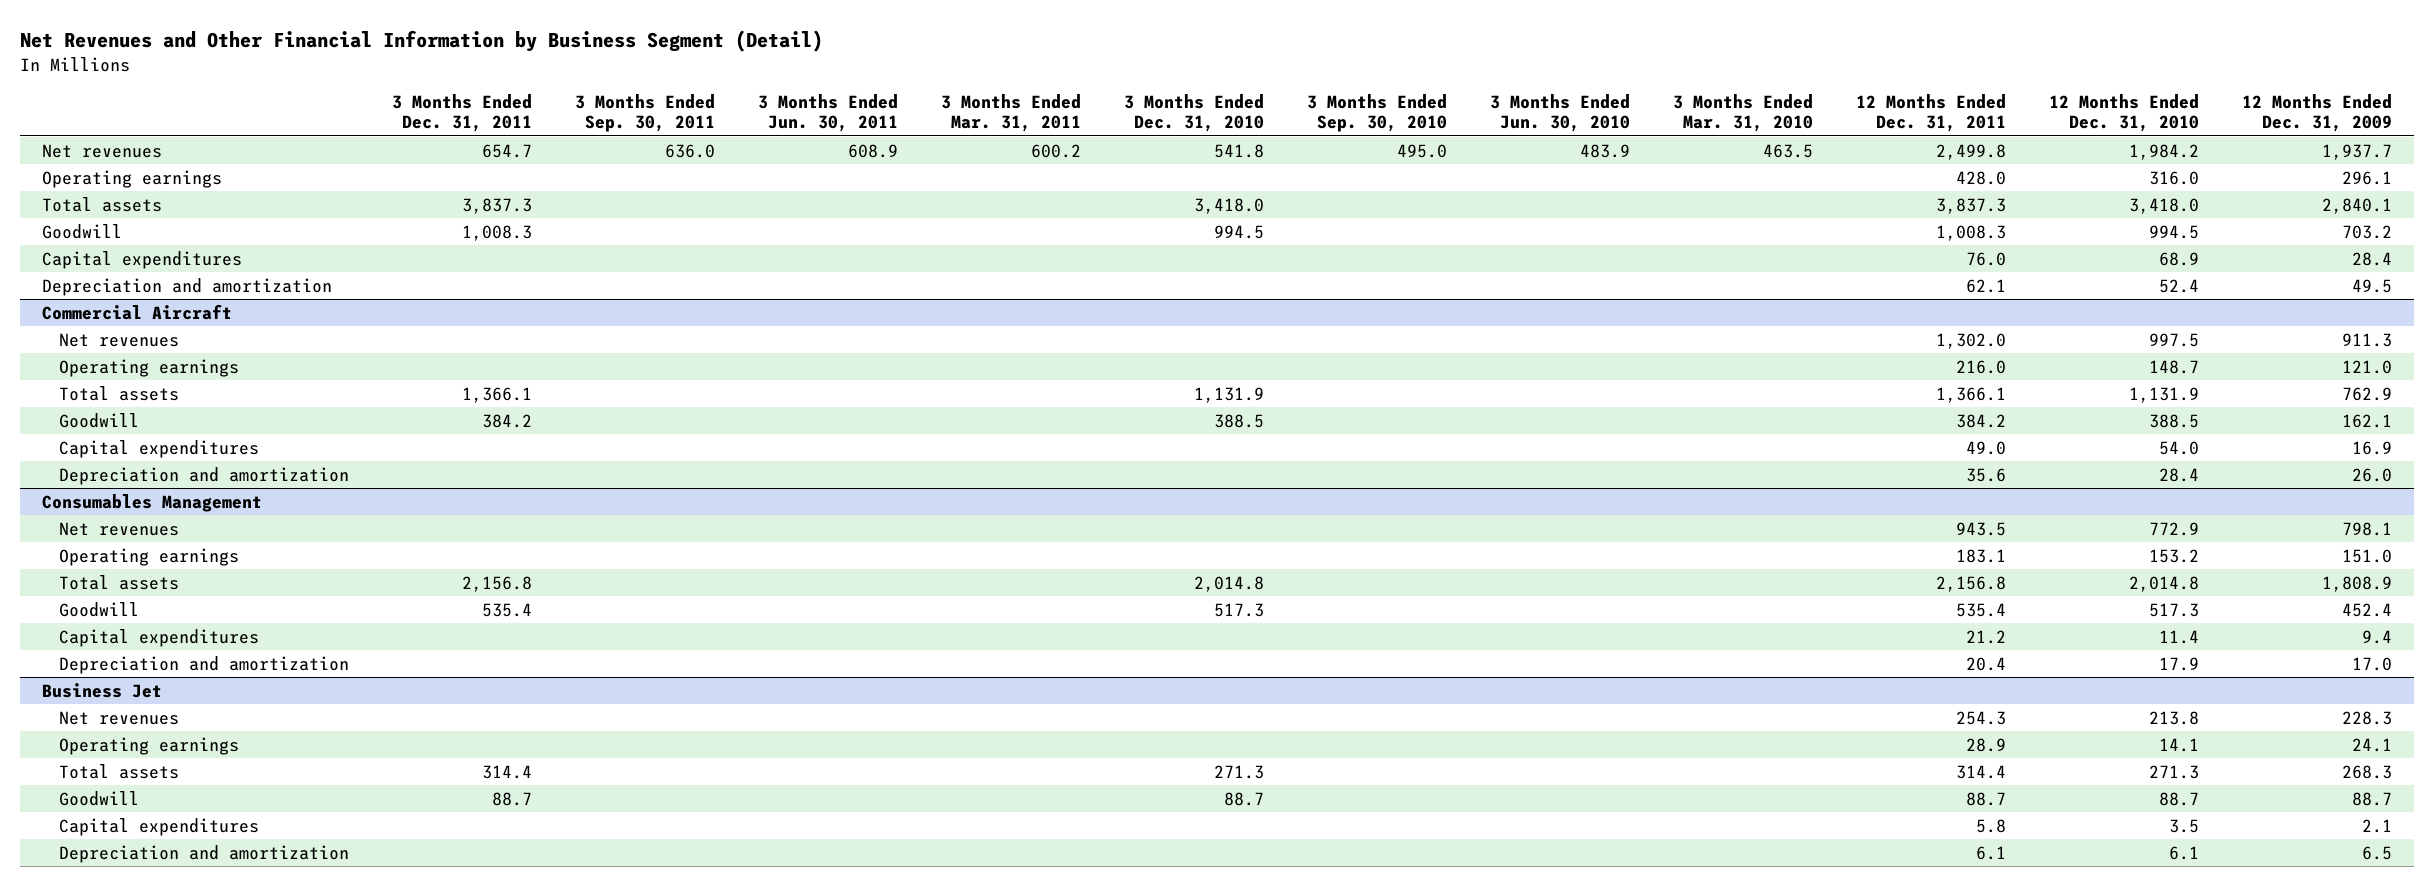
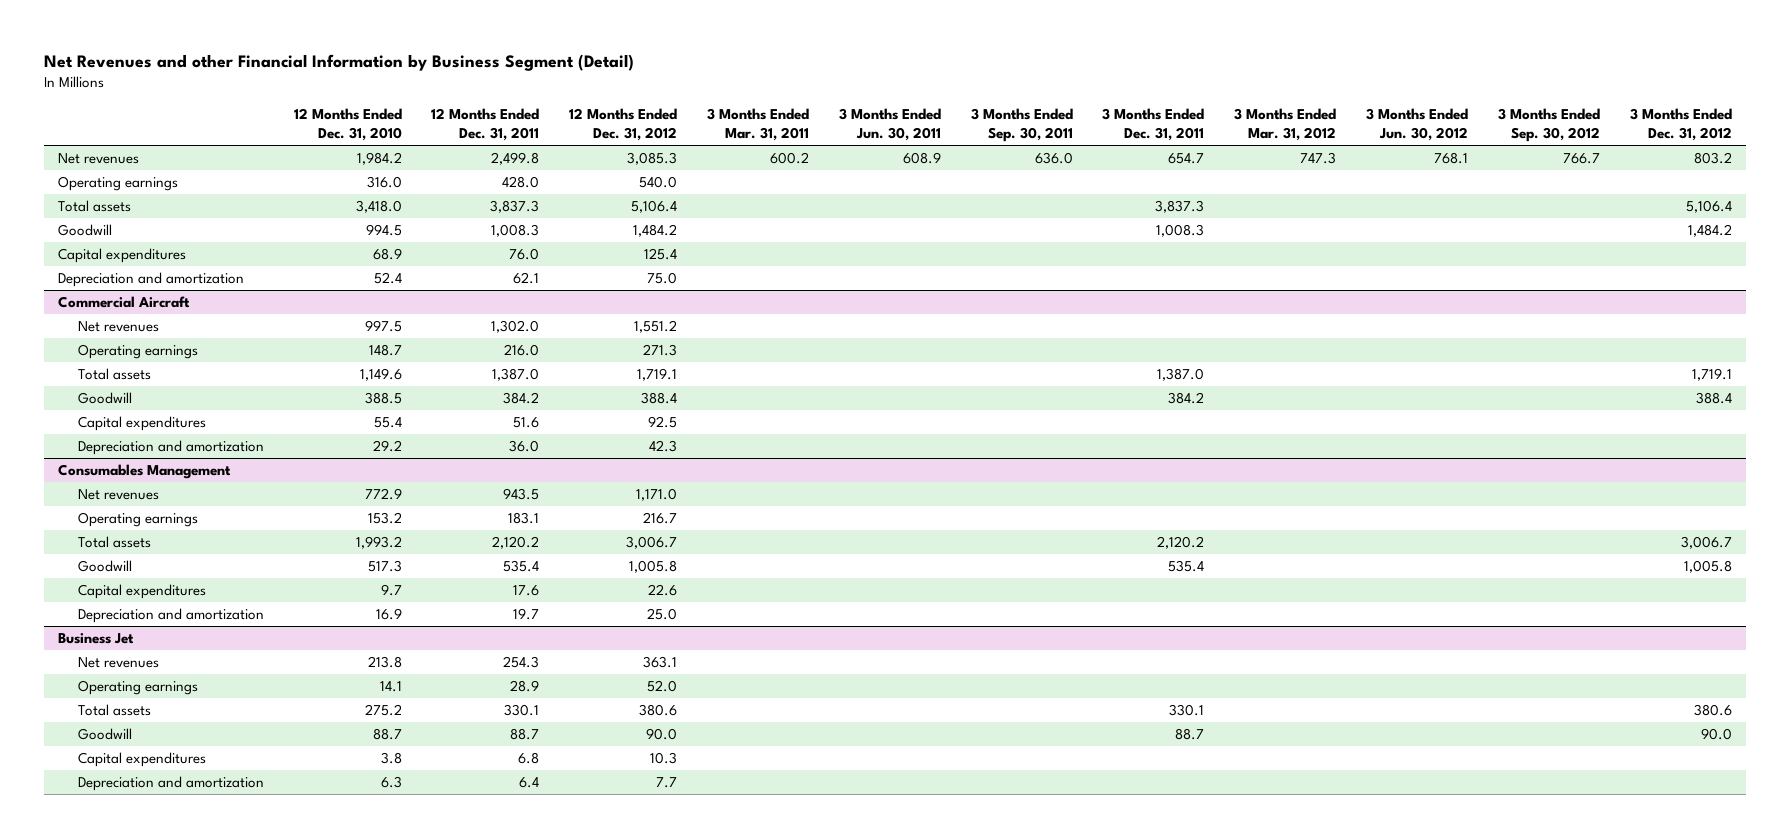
[20,30,824,53] Net Revenues and Other Financial Information by Business Segment (Detail) -> [43,53,634,71] Net Revenues and other Financial Information by Business Segment (Detail)
[1124,94,1265,133] 3 Months Ended Dec. 31, 2010 -> none
[1307,94,1448,133] 3 Months Ended Sep. 30, 2010 -> none
[1490,94,1631,133] 3 Months Ended Jun. 30, 2010 -> none
[1673,94,1814,133] 3 Months Ended Mar. 31, 2010 -> none
[2242,94,2393,133] 12 Months Ended Dec. 31, 2009 -> none
none -> [569,108,678,142] 12 Months Ended Dec. 31, 2012
none -> [1234,108,1337,142] 3 Months Ended Mar. 31, 2012
none -> [1365,108,1468,142] 3 Months Ended Jun. 30, 2012
none -> [1497,108,1600,143] 3 Months Ended Sep. 30, 2012
none -> [1629,108,1732,142] 3 Months Ended Dec. 31, 2012
[462,386,533,403] 1,366.1 -> [1157,367,1205,381] 1,387.0
[1936,386,2007,403] 1,366.1 -> [492,367,540,381] 1,387.0
[2129,386,2200,403] 1,131.9 -> [359,367,402,381] 1,149.6
[1966,440,2007,455] 49.0 -> [513,416,540,428] 51.6
[2159,440,2200,455] 54.0 -> [373,416,402,428] 55.4
[1966,467,2007,482] 35.6 -> [509,439,540,452] 36.0
[2159,467,2200,482] 28.4 -> [372,439,402,452] 29.2
[462,575,533,592] 2,156.8 -> [1157,535,1205,549] 2,120.2
[1936,575,2007,592] 2,156.8 -> [492,535,540,549] 2,120.2
[2129,575,2200,592] 2,014.8 -> [355,535,402,549] 1,993.2
[1966,629,2007,644] 21.2 -> [513,584,540,596] 17.6
[2159,629,2200,644] 11.4 -> [380,583,402,596] 9.7
[1966,656,2007,671] 20.4 -> [513,607,540,620] 19.7
[2159,656,2200,671] 17.9 -> [375,607,402,620] 16.9
[482,764,533,779] 314.4 -> [1169,703,1205,716] 330.1
[1956,764,2007,779] 314.4 -> [504,703,540,716] 330.1
[2149,764,2200,779] 271.3 -> [364,703,402,716] 275.2
[1976,818,2007,833] 5.8 -> [518,751,540,764] 6.8
[2169,818,2200,833] 3.5 -> [380,751,402,764] 3.8
[1976,845,2007,860] 6.1 -> [519,776,540,788] 6.4
[2169,845,2200,860] 6.1 -> [380,775,402,788] 6.3

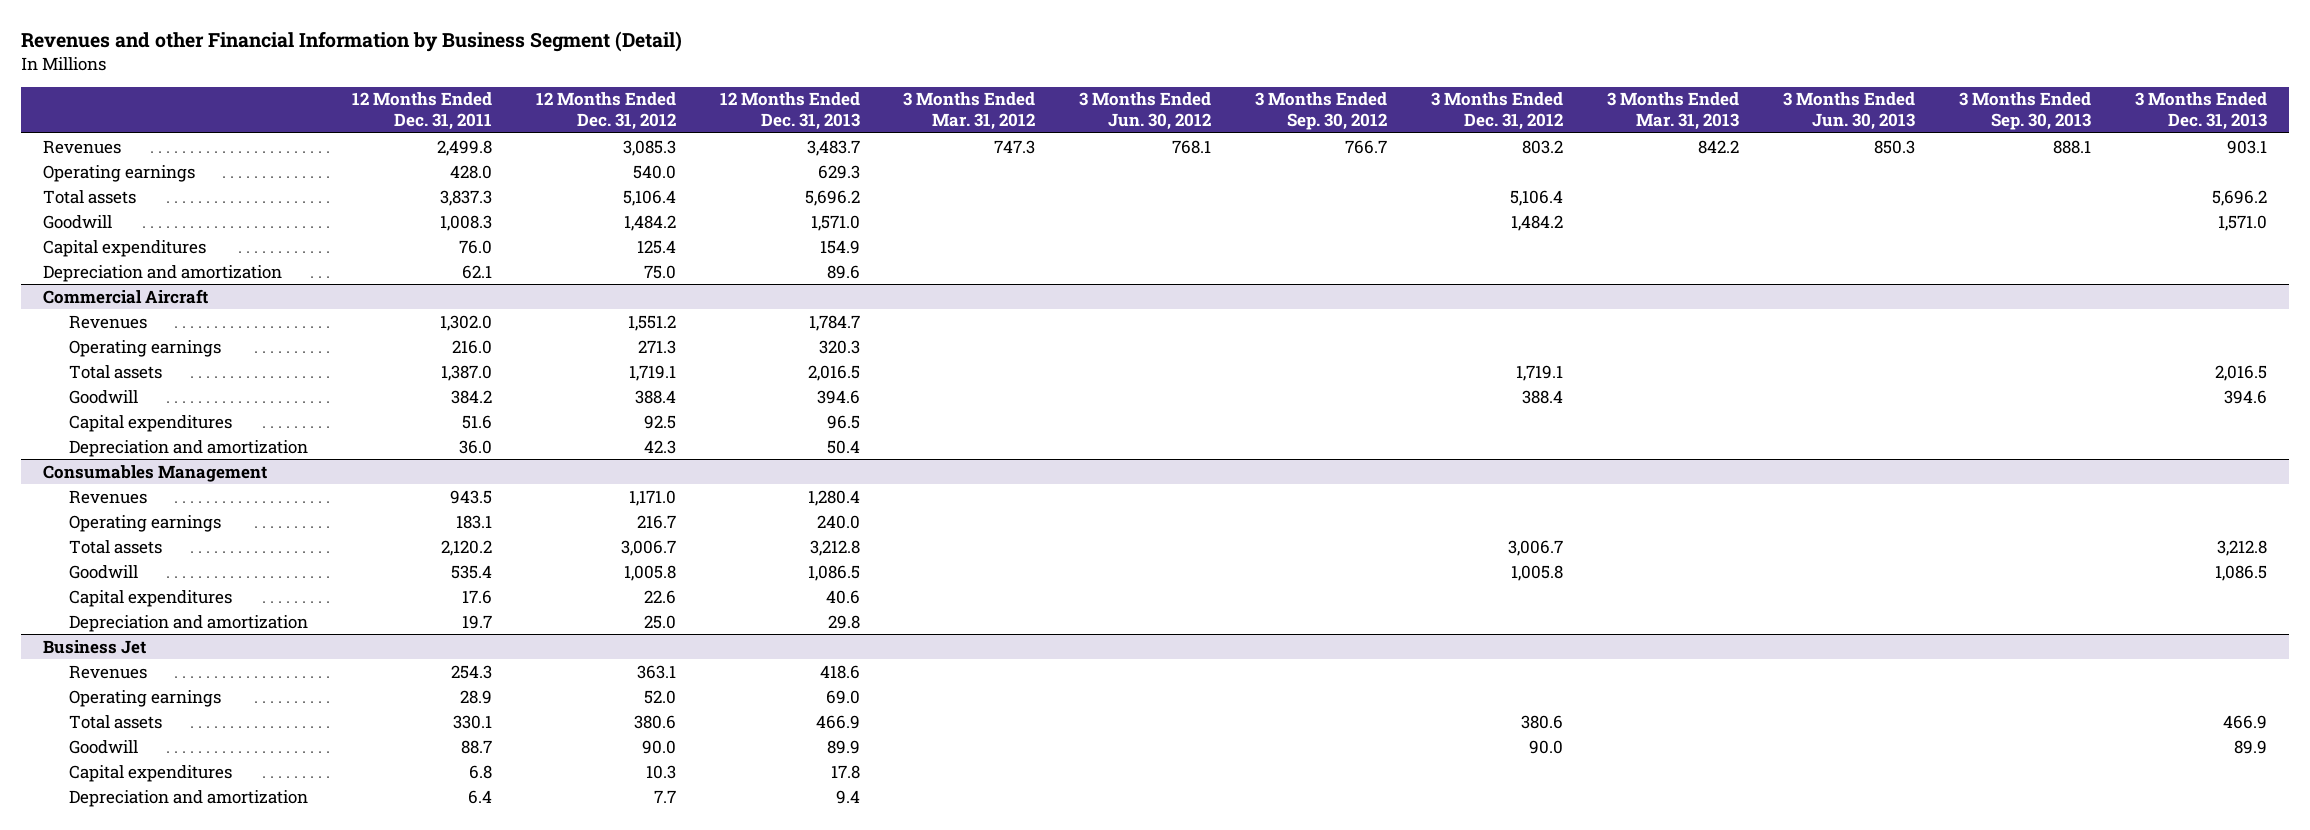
[43,53,634,71] Net Revenues and other Financial Information by Business Segment (Detail) -> [20,30,682,52] Revenues and other Financial Information by Business Segment (Detail)
[293,108,402,142] 12 Months Ended Dec. 31, 2010 -> none
[707,108,810,142] 3 Months Ended Mar. 31, 2011 -> none
[838,108,941,142] 3 Months Ended Jun. 30, 2011 -> none
[970,108,1073,143] 3 Months Ended Sep. 30, 2011 -> none
[1102,108,1205,142] 3 Months Ended Dec. 31, 2011 -> none
none -> [719,92,860,131] 12 Months Ended Dec. 31, 2013
none -> [1607,92,1740,131] 3 Months Ended Mar. 31, 2013
none -> [1783,92,1916,131] 3 Months Ended Jun. 30, 2013
none -> [1959,92,2092,131] 3 Months Ended Sep. 30, 2013
none -> [2135,92,2268,131] 3 Months Ended Dec. 31, 2013
[58,152,140,164] Net revenues -> [42,139,121,154] Revenues
[77,320,159,332] Net revenues -> [68,314,147,329] Revenues
[77,488,159,500] Net revenues -> [68,489,147,504] Revenues
[77,656,159,668] Net revenues -> [68,664,147,679] Revenues

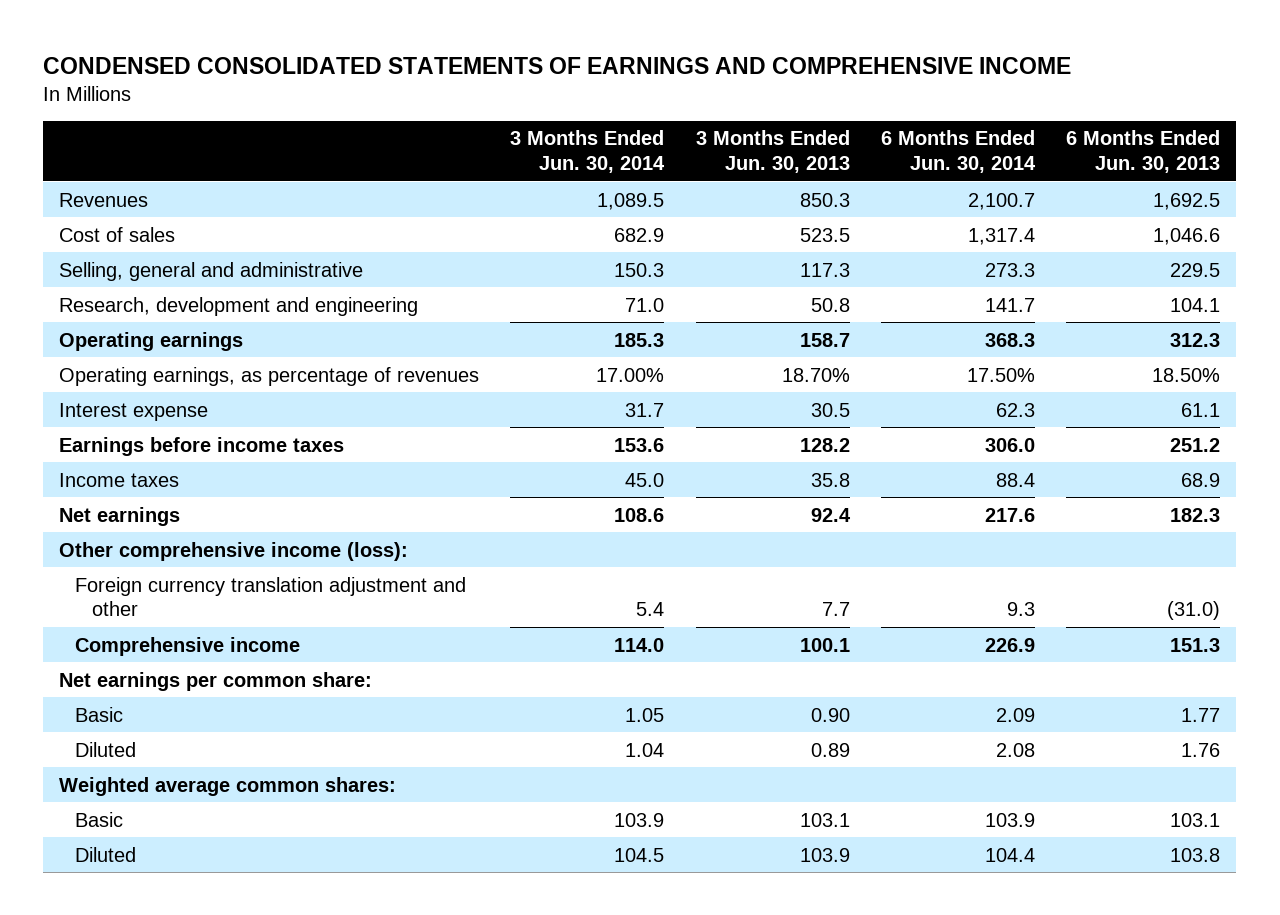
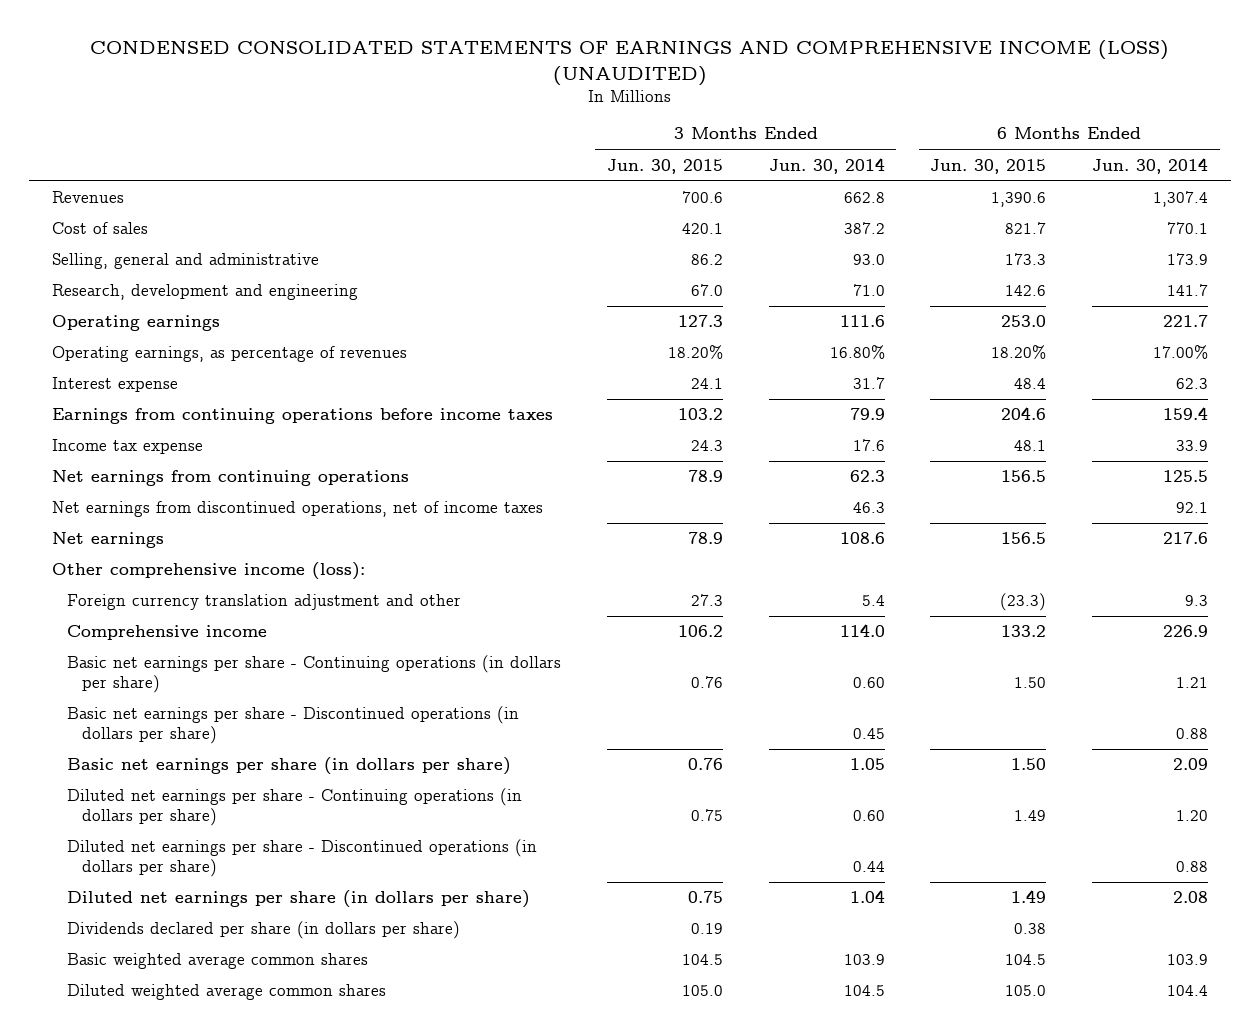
[43,57,1072,75] CONDENSED CONSOLIDATED STATEMENTS OF EARNINGS AND COMPREHENSIVE INCOME -> [90,40,1170,86] CONDENSED CONSOLIDATED STATEMENTS OF EARNINGS AND COMPREHENSIVE INCOME (LOSS) (UNAUDITED)
[695,130,850,174] 3 Months Ended Jun. 30, 2013 -> none
[1066,130,1221,174] 6 Months Ended Jun. 30, 2013 -> none
none -> [606,158,723,174] Jun. 30, 2015
none -> [930,158,1047,174] Jun. 30, 2015
[597,192,665,210] 1,089.5 -> [843,192,885,204] 662.8
[968,192,1036,210] 2,100.7 -> [1153,191,1209,208] 1,307.4
[614,227,665,242] 682.9 -> [843,222,885,235] 387.2
[968,227,1036,245] 1,317.4 -> [1167,222,1209,235] 770.1
[614,262,665,277] 150.3 -> [852,254,885,266] 93.0
[985,262,1036,277] 273.3 -> [1167,253,1209,266] 173.9
[614,332,665,347] 185.3 -> [839,315,885,328] 111.6
[985,332,1036,347] 368.3 -> [1163,315,1209,328] 221.7
[596,367,665,382] 17.00% -> [829,345,885,360] 16.80%
[967,367,1036,382] 17.50% -> [1153,345,1209,360] 17.00%
[59,436,345,456] Earnings before income taxes -> [51,408,553,425] Earnings from continuing operations before income taxes
[614,437,665,452] 153.6 -> [849,408,885,421] 79.9
[985,437,1036,452] 306.0 -> [1163,407,1209,421] 159.4
[59,472,180,487] Income taxes -> [51,439,203,455] Income tax expense
[625,472,665,487] 45.0 -> [852,439,885,452] 17.6
[996,472,1036,487] 88.4 -> [1176,440,1209,452] 33.9
none -> [51,470,409,487] Net earnings from continuing operations
none -> [51,501,543,518] Net earnings from discontinued operations, net of income taxes
[59,671,373,691] Net earnings per common share: -> none
[59,776,397,796] Weighted average common shares: -> none
none -> [67,655,562,694] Basic net earnings per share - Continuing operations (in dollars per share)
none -> [67,706,520,745] Basic net earnings per share - Discontinued operations (in dollars per share)
[75,706,124,722] Basic -> [67,757,512,776] Basic net earnings per share (in dollars per share)
none -> [67,788,523,827] Diluted net earnings per share - Continuing operations (in dollars per share)
none -> [67,839,538,878] Diluted net earnings per share - Discontinued operations (in dollars per share)
[75,741,137,757] Diluted -> [67,890,531,909] Diluted net earnings per share (in dollars per share)
none -> [67,921,461,940] Dividends declared per share (in dollars per share)
[75,811,124,827] Basic -> [67,953,369,970] Basic weighted average common shares
[75,846,137,862] Diluted -> [67,984,387,1001] Diluted weighted average common shares

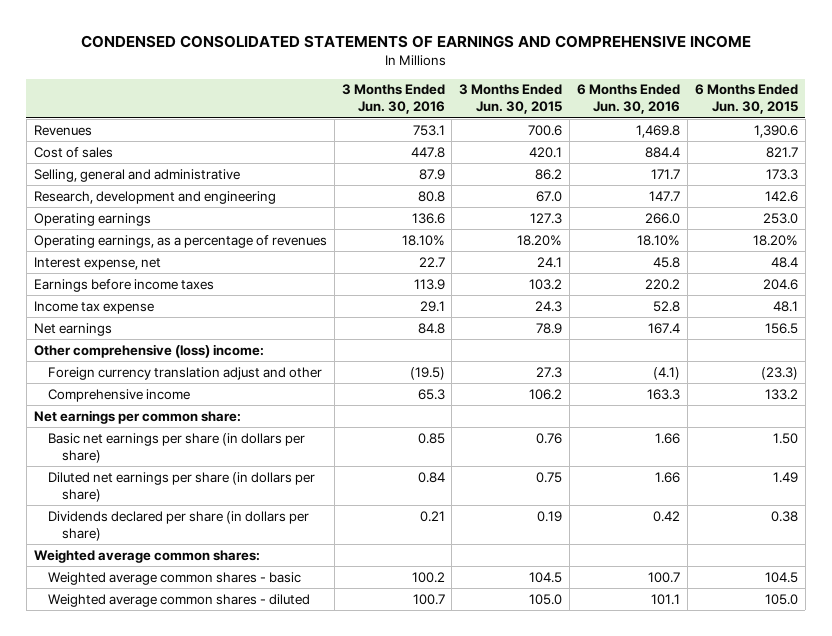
[90,40,1170,86] CONDENSED CONSOLIDATED STATEMENTS OF EARNINGS AND COMPREHENSIVE INCOME (LOSS) (UNAUDITED) -> [80,35,751,49] CONDENSED CONSOLIDATED STATEMENTS OF EARNINGS AND COMPREHENSIVE INCOME
[768,157,885,174] Jun. 30, 2014 -> none
[1092,157,1209,174] Jun. 30, 2014 -> none
none -> [341,84,445,115] 3 Months Ended Jun. 30, 2016
none -> [577,84,681,115] 6 Months Ended Jun. 30, 2016
[51,346,407,363] Operating earnings, as percentage of revenues -> [33,234,327,248] Operating earnings, as a percentage of revenues
[51,377,178,393] Interest expense -> [33,256,161,270] Interest expense, net
[51,408,553,425] Earnings from continuing operations before income taxes -> [33,278,214,292] Earnings before income taxes
[51,470,409,487] Net earnings from continuing operations -> none
[51,501,543,518] Net earnings from discontinued operations, net of income taxes -> none
[51,562,365,581] Other comprehensive income (loss): -> [33,343,264,358] Other comprehensive (loss) income:
[67,594,462,611] Foreign currency translation adjustment and other -> [47,366,322,380] Foreign currency translation adjust and other
[67,655,562,694] Basic net earnings per share - Continuing operations (in dollars per share) -> none
[67,706,520,745] Basic net earnings per share - Discontinued operations (in dollars per share) -> none
none -> [33,409,241,424] Net earnings per common share:
[67,788,523,827] Diluted net earnings per share - Continuing operations (in dollars per share) -> none
[67,839,538,878] Diluted net earnings per share - Discontinued operations (in dollars per share) -> none
none -> [33,548,260,563] Weighted average common shares:
[67,953,369,970] Basic weighted average common shares -> [47,571,301,585] Weighted average common shares - basic
[67,984,387,1001] Diluted weighted average common shares -> [47,593,310,607] Weighted average common shares - diluted

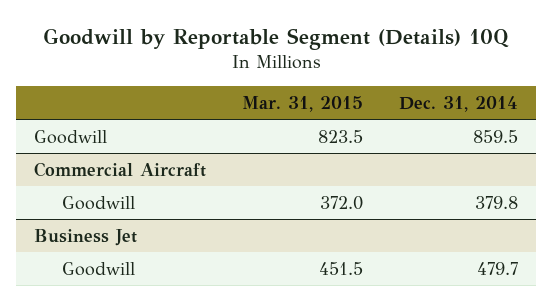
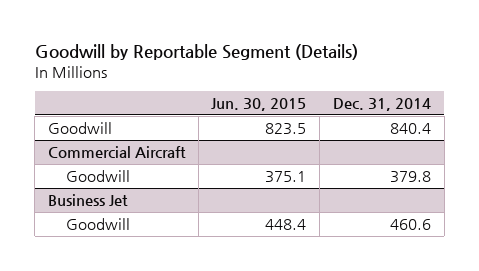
[42,27,509,50] Goodwill by Reportable Segment (Details) 10Q -> [34,44,358,61] Goodwill by Reportable Segment (Details)
[241,95,363,112] Mar. 31, 2015 -> none
none -> [211,98,307,112] Jun. 30, 2015
[473,129,519,143] 859.5 -> [389,122,431,134] 840.4
[477,261,519,275] 479.7 -> [389,218,431,230] 460.6

